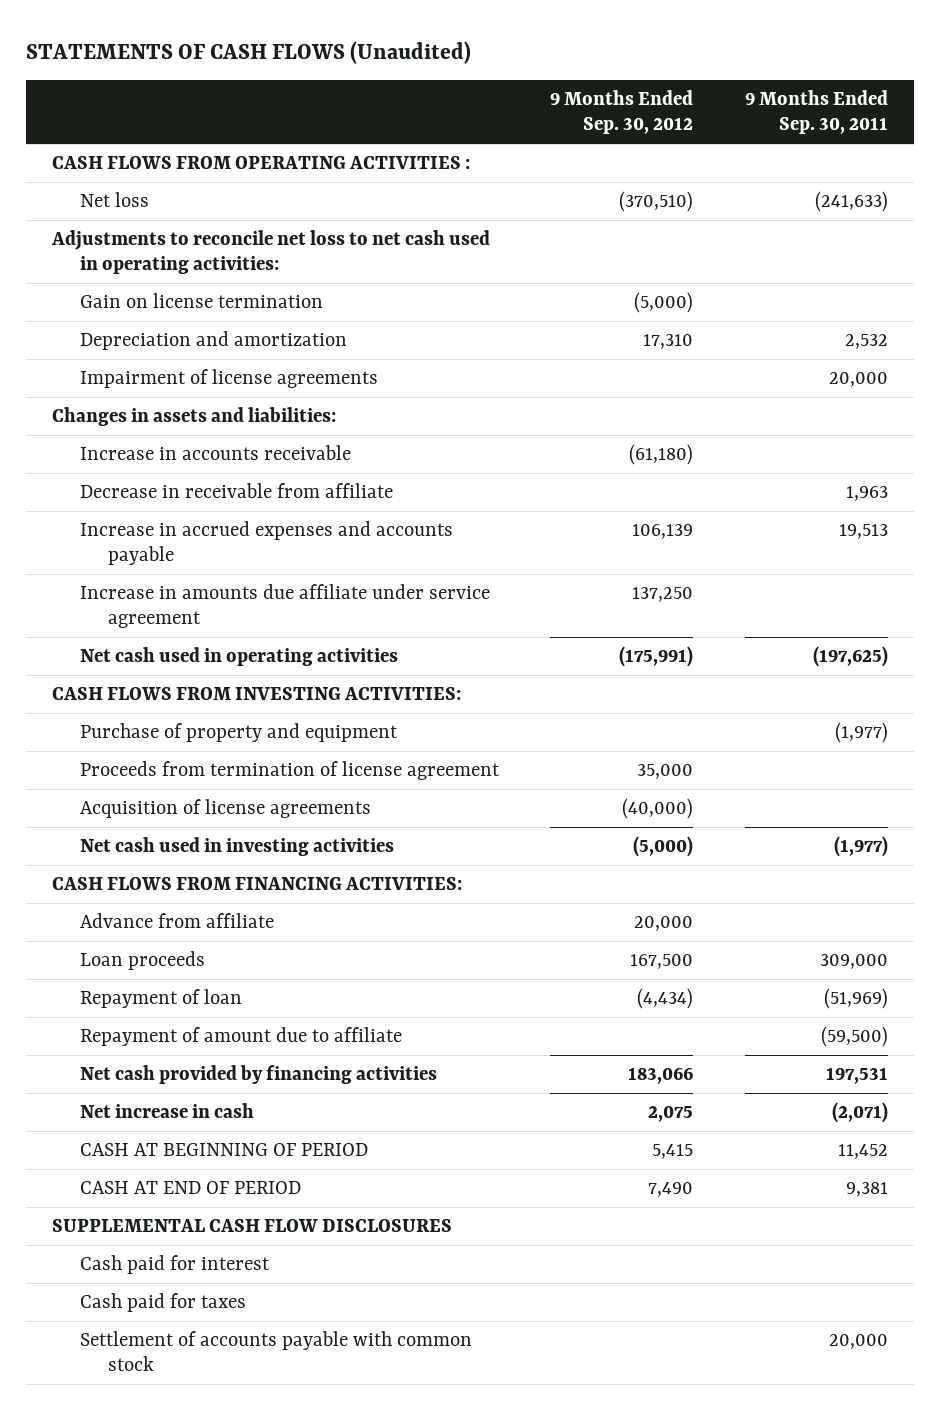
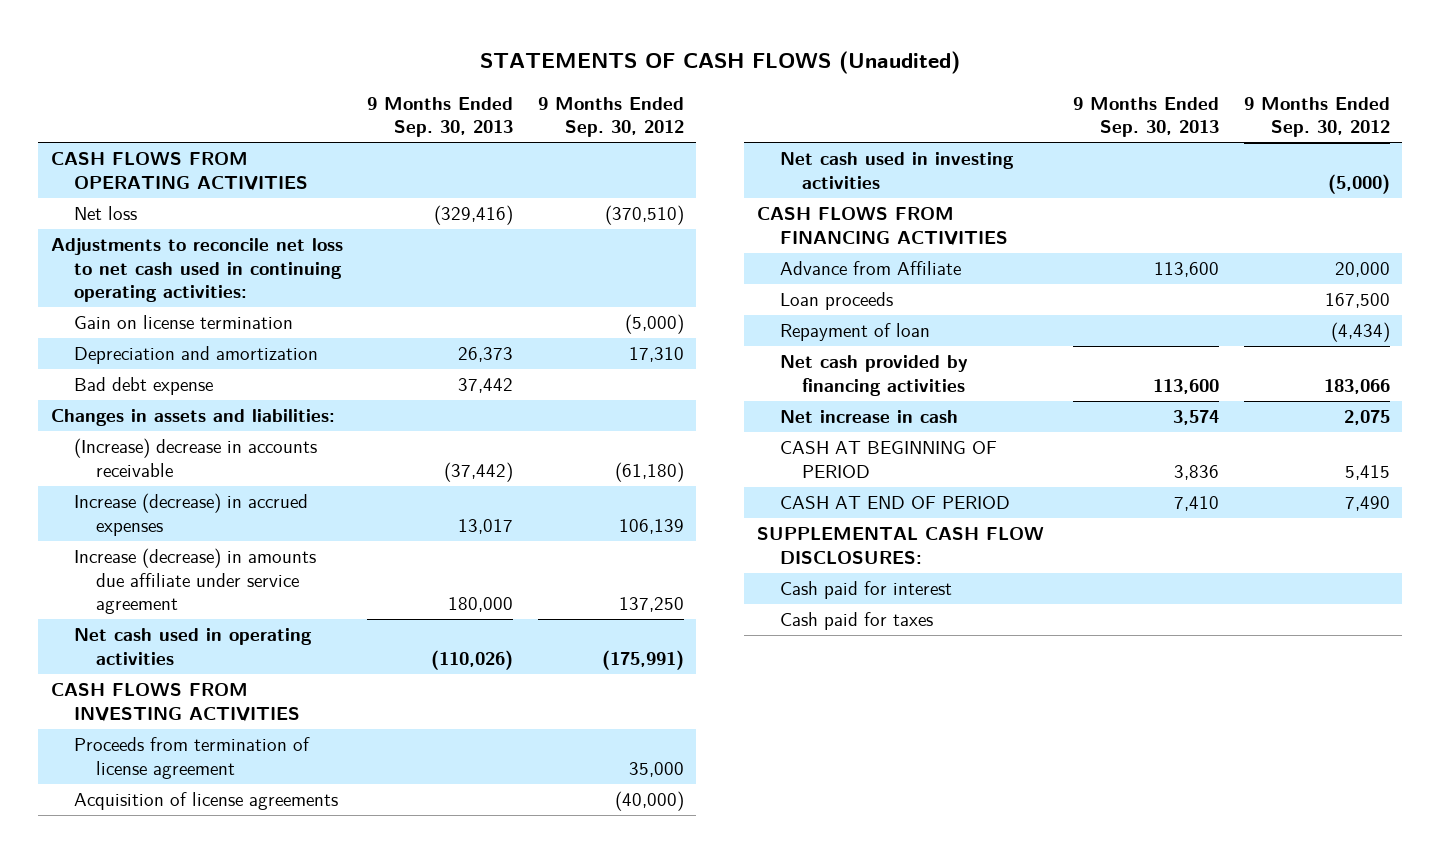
[744,90,888,134] 9 Months Ended Sep. 30, 2011 -> none
none -> [367,96,514,138] 9 Months Ended Sep. 30, 2013
[51,156,470,170] CASH FLOWS FROM OPERATING ACTIVITIES : -> [50,152,308,191] CASH FLOWS FROM OPERATING ACTIVITIES
[50,230,490,274] Adjustments to reconcile net loss to net cash used in operating activities: -> [50,238,343,303] Adjustments to reconcile net loss to net cash used in continuing operating activities:
[79,369,378,389] Impairment of license agreements -> none
none -> [73,377,213,396] Bad debt expense
[79,483,393,499] Decrease in receivable from affiliate -> none
[79,445,351,461] Increase in accounts receivable -> [73,438,317,477] (Increase) decrease in accounts receivable
[79,521,453,565] Increase in accrued expenses and accounts payable -> [73,493,308,536] Increase (decrease) in accrued expenses
[79,584,490,628] Increase in amounts due affiliate under service agreement -> [73,548,316,615] Increase (decrease) in amounts due affiliate under service agreement
[79,723,398,743] Purchase of property and equipment -> none
[51,687,461,701] CASH FLOWS FROM INVESTING ACTIVITIES: -> [50,683,300,722] CASH FLOWS FROM INVESTING ACTIVITIES
[51,877,462,891] CASH FLOWS FROM FINANCING ACTIVITIES: -> [756,207,1008,246] CASH FLOWS FROM FINANCING ACTIVITIES
[79,913,274,929] Advance from affiliate -> [779,261,961,276] Advance from Affiliate
[79,1027,402,1047] Repayment of amount due to affiliate -> none
[51,1219,452,1233] SUPPLEMENTAL CASH FLOW DISCLOSURES -> [756,527,1044,564] SUPPLEMENTAL CASH FLOW DISCLOSURES:
[79,1331,472,1371] Settlement of accounts payable with common stock -> none

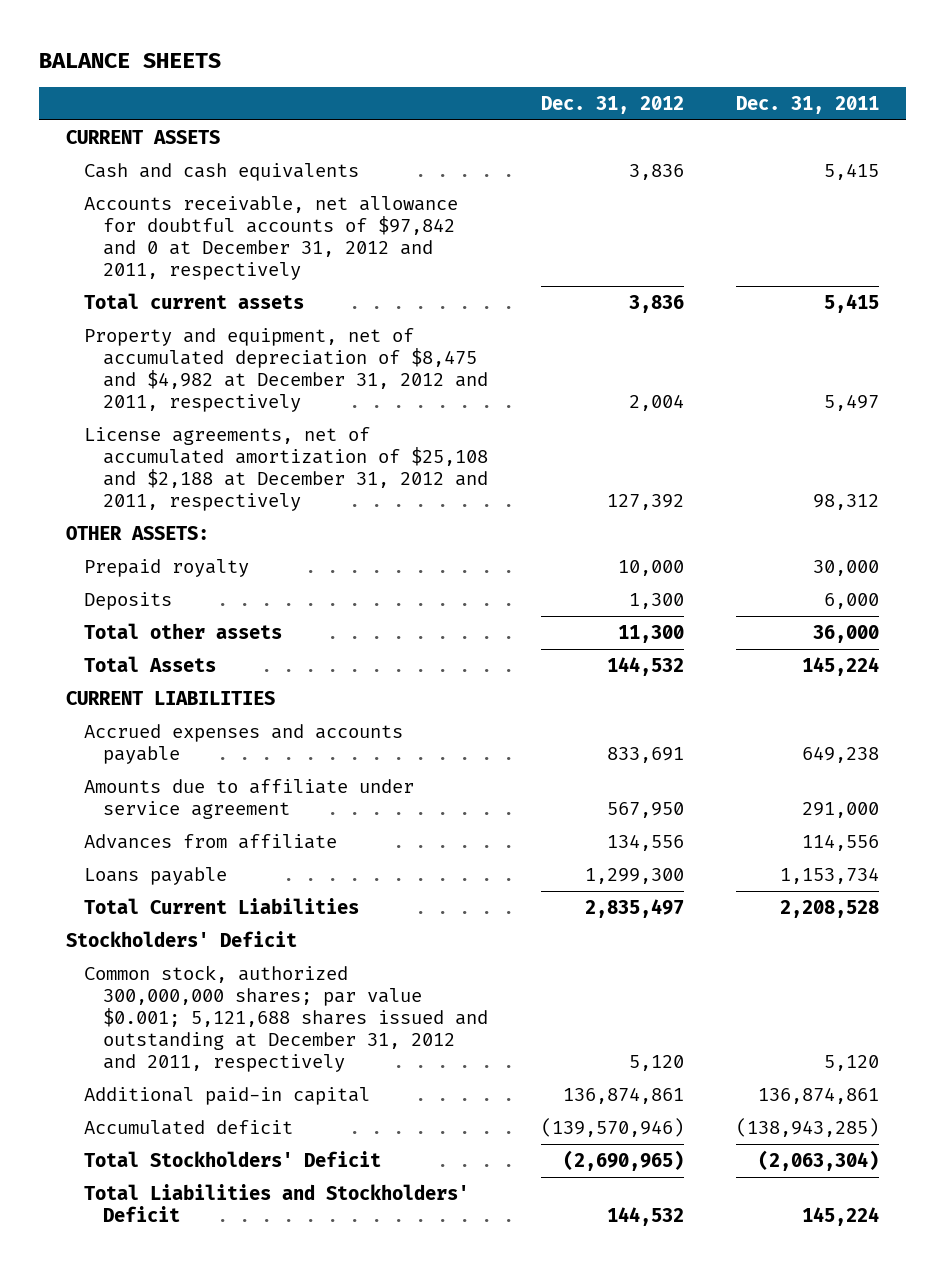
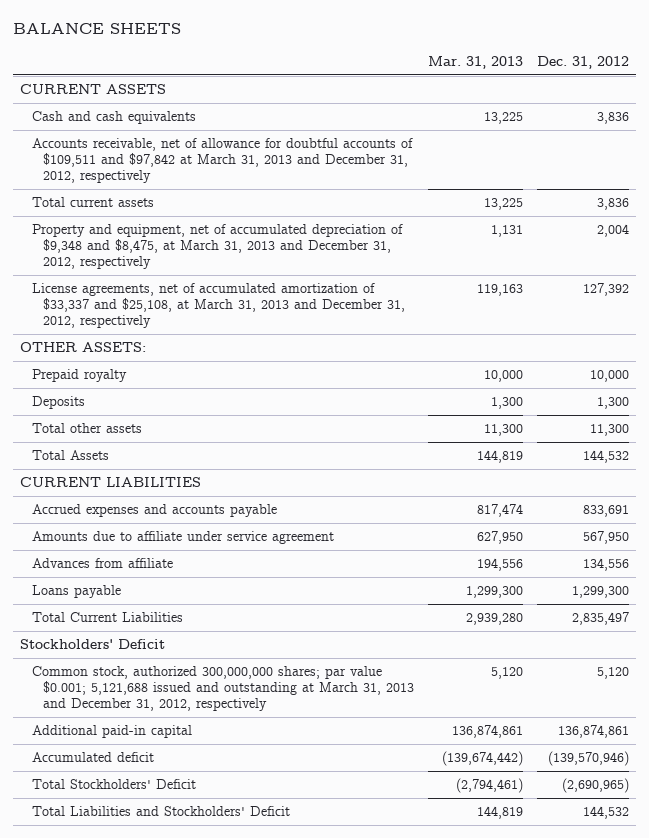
[736,95,880,114] Dec. 31, 2011 -> none
none -> [428,56,524,70] Mar. 31, 2013
[84,196,459,280] Accounts receivable, net allowance for doubtful accounts of $97,842 and 0 at December 31, 2012 and 2011, respectively -> [31,138,413,184] Accounts receivable, net of allowance for doubtful accounts of $109,511 and $97,842 at March 31, 2013 and December 31, 2012, respectively
[84,328,489,412] Property and equipment, net of accumulated depreciation of $8,475 and $4,982 at December 31, 2012 and 2011, respectively -> [31,224,403,270] Property and equipment, net of accumulated depreciation of $9,348 and $8,475, at March 31, 2013 and December 31, 2012, respectively
[84,427,489,511] License agreements, net of accumulated amortization of $25,108 and $2,188 at December 31, 2012 and 2011, respectively -> [31,283,406,329] License agreements, net of accumulated amortization of $33,337 and $25,108, at March 31, 2013 and December 31, 2012, respectively
[84,965,489,1072] Common stock, authorized 300,000,000 shares; par value $0.001; 5,121,688 shares issued and outstanding at December 31, 2012 and 2011, respectively -> [31,666,415,712] Common stock, authorized 300,000,000 shares; par value $0.001; 5,121,688 issued and outstanding at March 31, 2013 and December 31, 2012, respectively

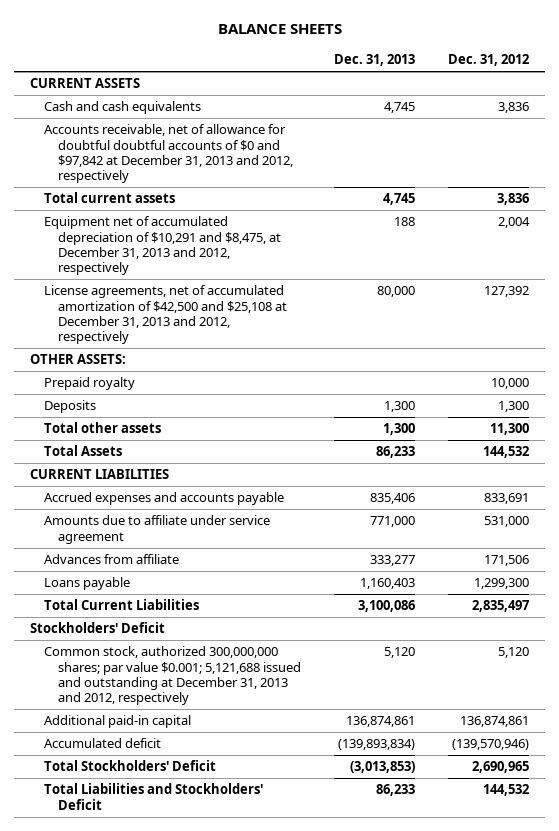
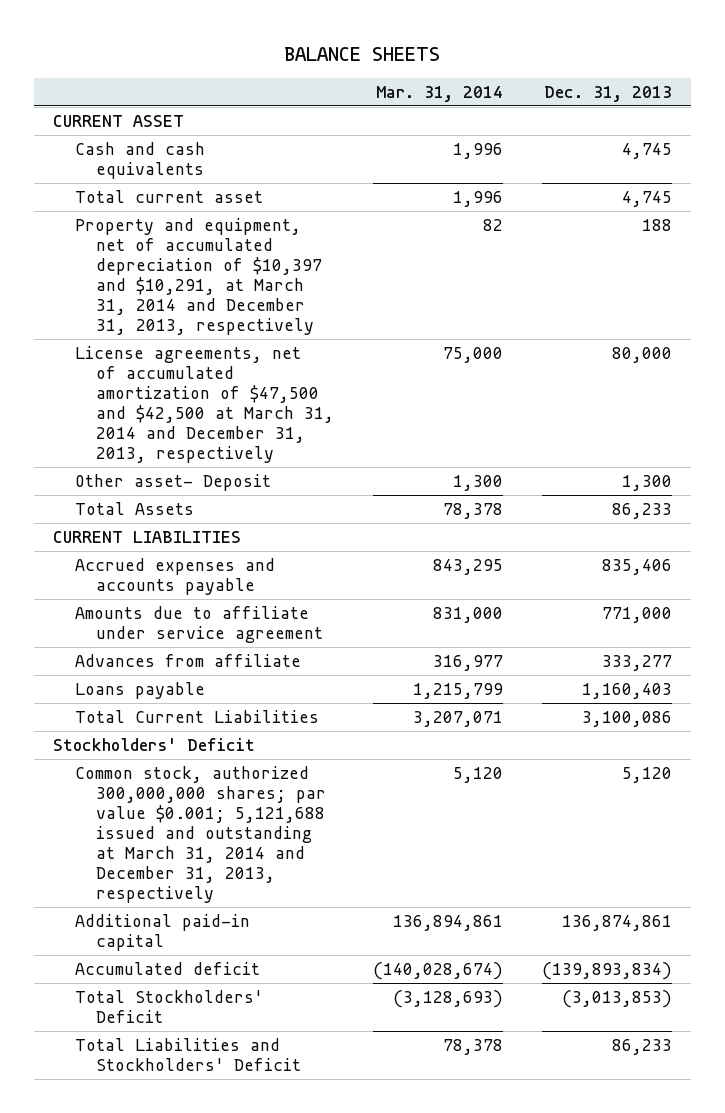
[448,54,530,67] Dec. 31, 2012 -> none
none -> [375,85,503,102] Mar. 31, 2014
[30,78,141,89] CURRENT ASSETS -> [53,114,185,127] CURRENT ASSET
[44,124,294,184] Accounts receivable, net of allowance for doubtful doubtful accounts of $0 and $97,842 at December 31, 2013 and 2012, respectively -> none
[30,354,127,365] OTHER ASSETS: -> none
[44,377,136,391] Prepaid royalty -> none
[44,422,162,434] Total other assets -> none
[44,192,176,204] Total current assets -> [74,189,263,203] Total current asset
[44,216,282,276] Equipment net of accumulated depreciation of $10,291 and $8,475, at December 31, 2013 and 2012, respectively -> [74,217,322,335] Property and equipment, net of accumulated depreciation of $10,397 and $10,291, at March 31, 2014 and December 31, 2013, respectively
[44,285,288,345] License agreements, net of accumulated amortization of $42,500 and $25,108 at December 31, 2013 and 2012, respectively -> [74,345,334,463] License agreements, net of accumulated amortization of $47,500 and $42,500 at March 31, 2014 and December 31, 2013, respectively
[44,400,97,414] Deposits -> [74,473,271,491] Other asset- Deposit
[44,646,302,706] Common stock, authorized 300,000,000 shares; par value $0.001; 5,121,688 issued and outstanding at December 31, 2013 and 2012, respectively -> [74,765,326,903] Common stock, authorized 300,000,000 shares; par value $0.001; 5,121,688 issued and outstanding at March 31, 2014 and December 31, 2013, respectively

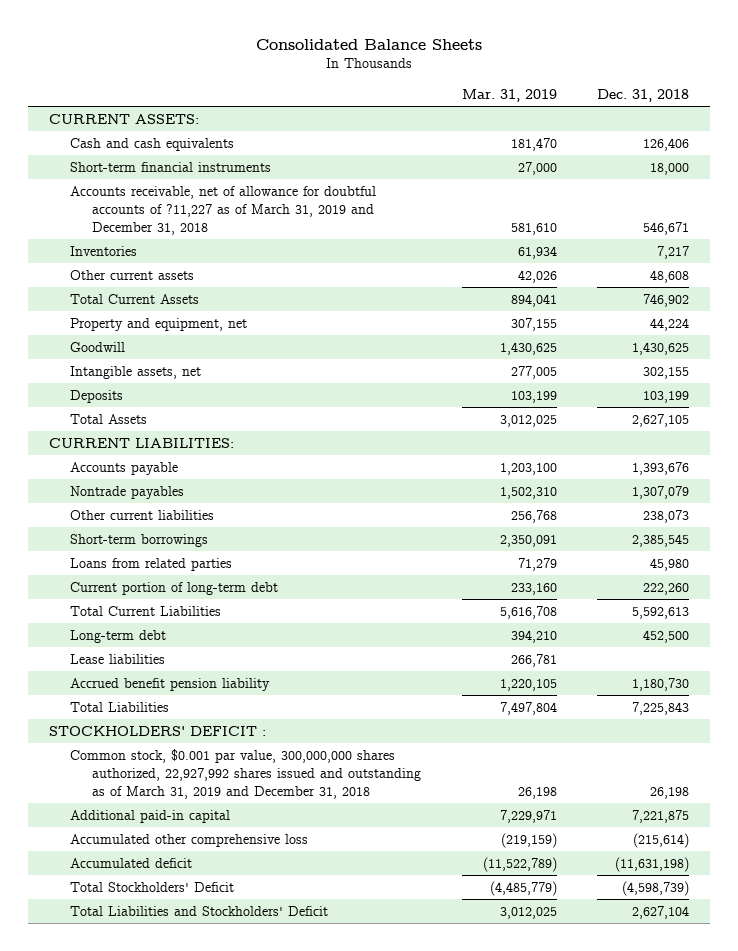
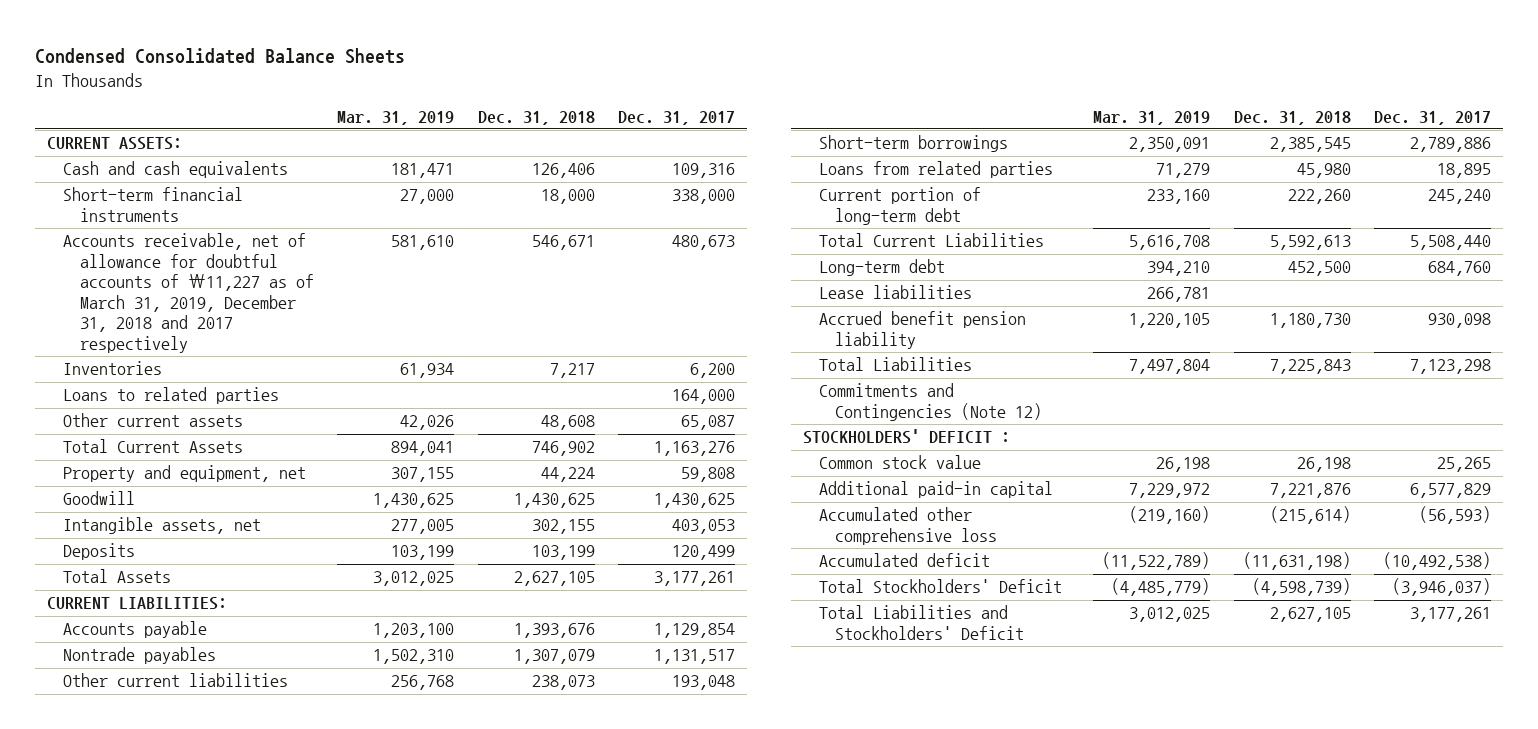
[256,38,483,50] Consolidated Balance Sheets -> [35,48,406,65] Condensed Consolidated Balance Sheets
none -> [618,110,736,125] Dec. 31, 2017
[510,137,557,151] 181,470 -> [391,163,455,179] 181,471
[70,185,377,235] Accounts receivable, net of allowance for doubtful accounts of ?11,227 as of March 31, 2019 and December 31, 2018 -> [63,233,314,353] Accounts receivable, net of allowance for doubtful accounts of ￦11,227 as of March 31, 2019, December 31, 2018 and 2017 respectively
none -> [63,387,280,405] Loans to related parties
none -> [819,383,1043,421] Commitments and Contingencies (Note 12)
[70,748,421,799] Common stock, $0.001 par value, 300,000,000 shares authorized, 22,927,992 shares issued and outstanding as of March 31, 2019 and December 31, 2018 -> [819,455,982,470] Common stock value
[499,809,557,823] 7,229,971 -> [1129,483,1211,499] 7,229,972
[632,809,690,823] 7,221,875 -> [1269,483,1351,499] 7,221,876
[500,832,557,848] (219,159) -> [1129,506,1211,525] (219,160)
[632,905,690,919] 2,627,104 -> [1269,607,1351,623] 2,627,105

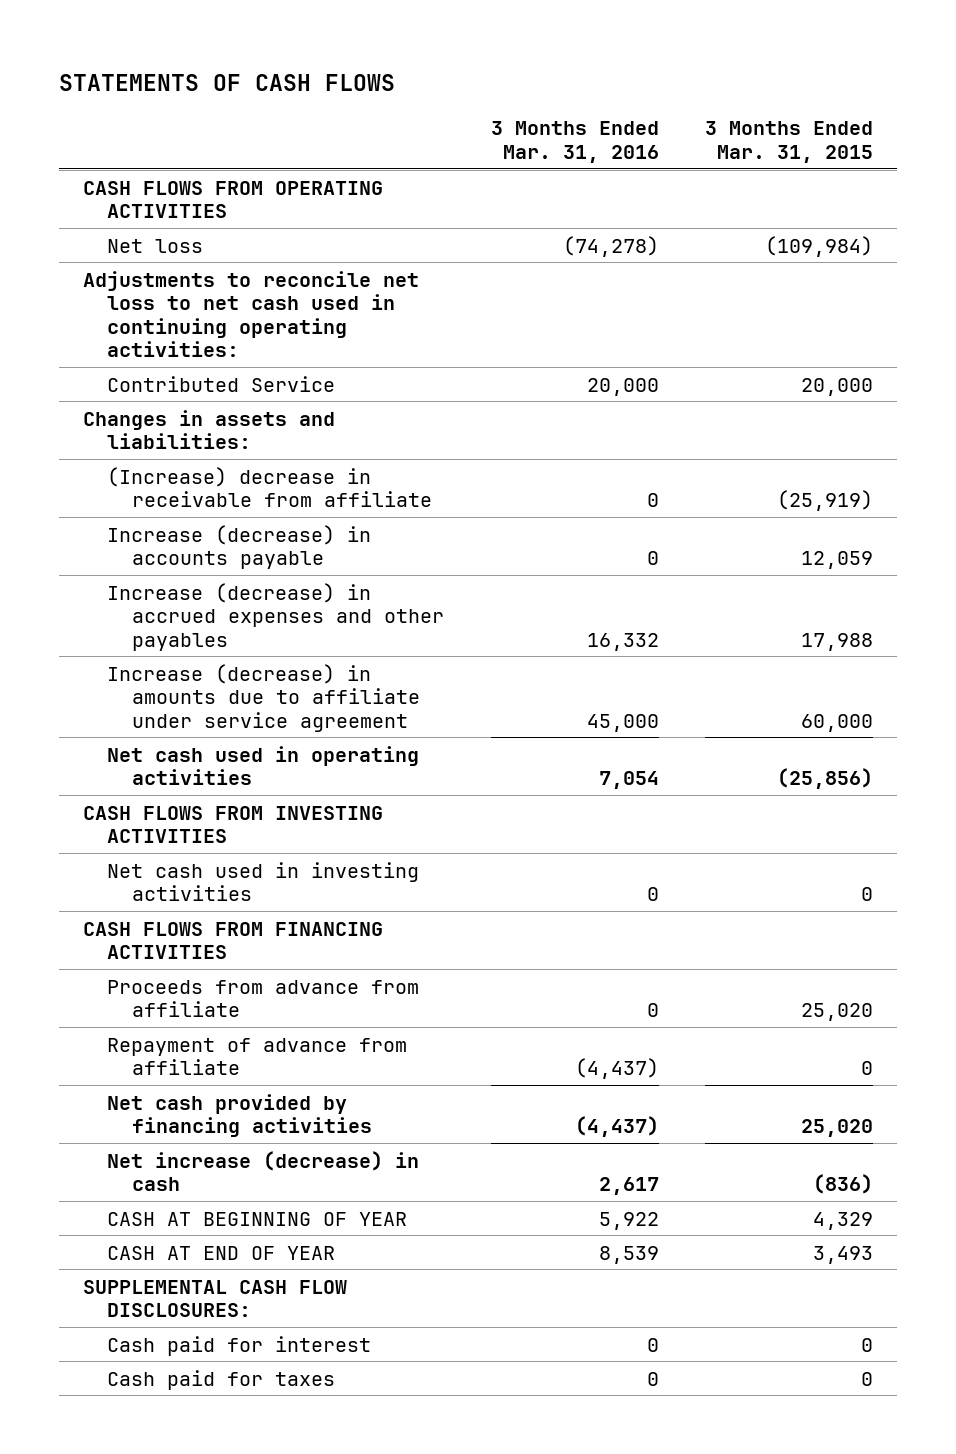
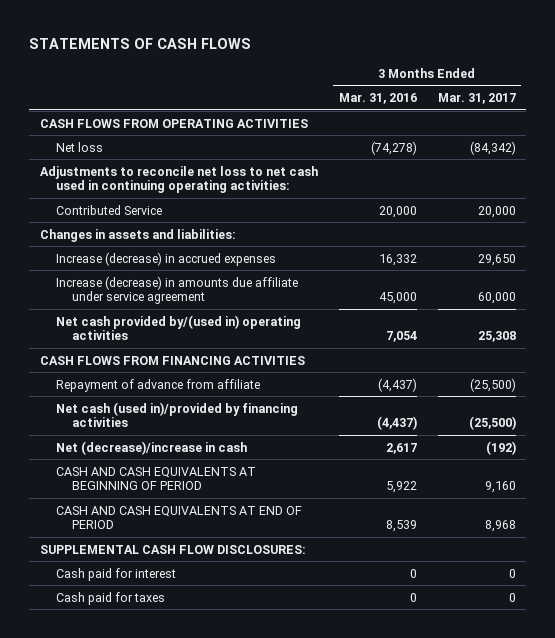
[705,121,874,163] 3 Months Ended Mar. 31, 2015 -> none
none -> [437,93,516,105] Mar. 31, 2017
[107,466,433,508] (Increase) decrease in receivable from affiliate -> none
[107,524,372,570] Increase (decrease) in accounts payable -> none
[82,805,383,844] CASH FLOWS FROM INVESTING ACTIVITIES -> none
[107,861,420,902] Net cash used in investing activities -> none
[107,582,445,651] Increase (decrease) in accrued expenses and other payables -> [55,251,276,266] Increase (decrease) in accrued expenses
[107,663,421,732] Increase (decrease) in amounts due to affiliate under service agreement -> [55,275,298,305] Increase (decrease) in amounts due affiliate under service agreement
[107,745,420,786] Net cash used in operating activities -> [55,314,301,341] Net cash provided by/(used in) operating activities
[107,979,420,1018] Proceeds from advance from affiliate -> none
[107,1093,373,1138] Net cash provided by financing activities -> [55,401,298,428] Net cash (used in)/provided by financing activities
[107,1150,420,1192] Net increase (decrease) in cash -> [55,440,247,455] Net (decrease)/increase in cash
[107,1211,408,1226] CASH AT BEGINNING OF YEAR -> [55,466,256,491] CASH AND CASH EQUIVALENTS AT BEGINNING OF PERIOD
[107,1245,336,1260] CASH AT END OF YEAR -> [55,505,302,530] CASH AND CASH EQUIVALENTS AT END OF PERIOD

